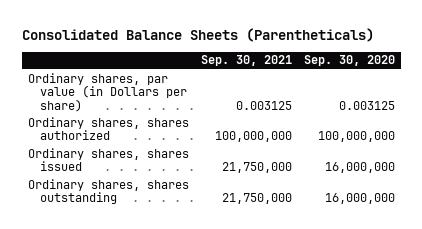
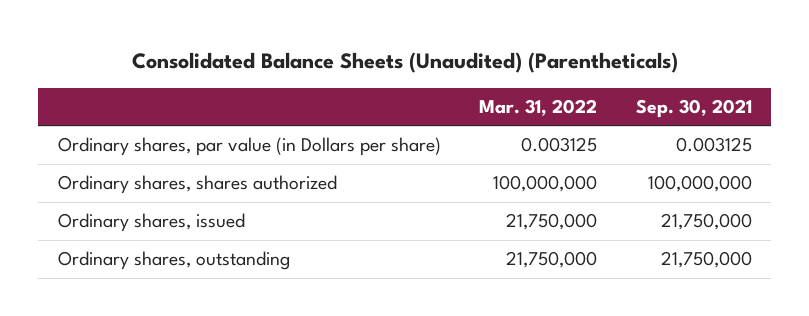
[21,27,374,42] Consolidated Balance Sheets (Parentheticals) -> [131,52,678,74] Consolidated Balance Sheets (Unaudited) (Parentheticals)
[303,55,395,67] Sep. 30, 2020 -> none
none -> [479,98,598,116] Mar. 31, 2022
[27,147,189,172] Ordinary shares, shares issued -> [57,213,245,233] Ordinary shares, issued
[27,178,189,205] Ordinary shares, shares outstanding -> [57,251,290,271] Ordinary shares, outstanding

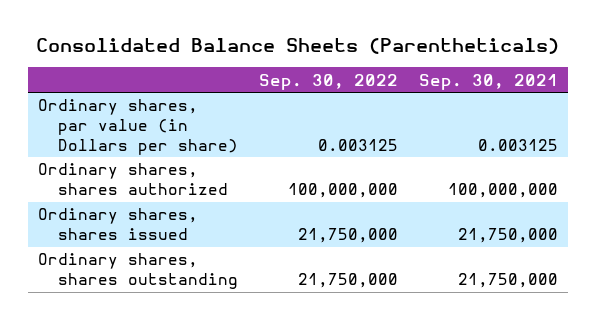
[131,52,678,74] Consolidated Balance Sheets (Unaudited) (Parentheticals) -> [35,37,559,54] Consolidated Balance Sheets (Parentheticals)
[479,98,598,116] Mar. 31, 2022 -> none
none -> [259,73,399,90] Sep. 30, 2022
[57,213,245,233] Ordinary shares, issued -> [38,208,199,241] Ordinary shares, shares issued
[57,251,290,271] Ordinary shares, outstanding -> [38,253,239,290] Ordinary shares, shares outstanding

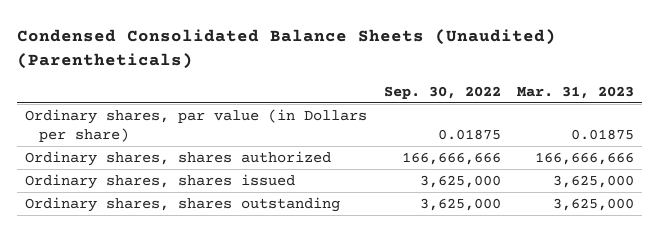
[35,37,559,54] Consolidated Balance Sheets (Parentheticals) -> [17,28,557,69] Condensed Consolidated Balance Sheets (Unaudited) (Parentheticals)
[418,73,558,90] Sep. 30, 2021 -> none
none -> [517,85,635,99] Mar. 31, 2023
[318,138,399,151] 0.003125 -> [437,128,501,140] 0.01875
[288,183,399,199] 100,000,000 -> [401,151,501,165] 166,666,666
[298,228,399,244] 21,750,000 -> [419,174,501,188] 3,625,000
[298,273,399,289] 21,750,000 -> [419,197,501,211] 3,625,000

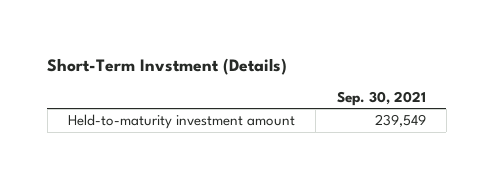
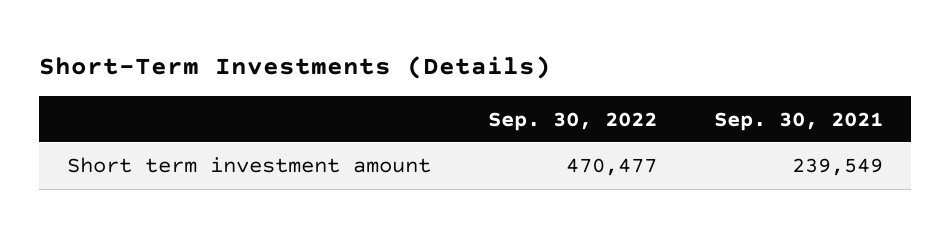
[47,57,288,75] Short-Term Invstment (Details) -> [38,55,551,79] Short-Term Investments (Details)
none -> [488,111,658,131] Sep. 30, 2022
[67,114,295,130] Held-to-maturity investment amount -> [67,157,432,174] Short term investment amount

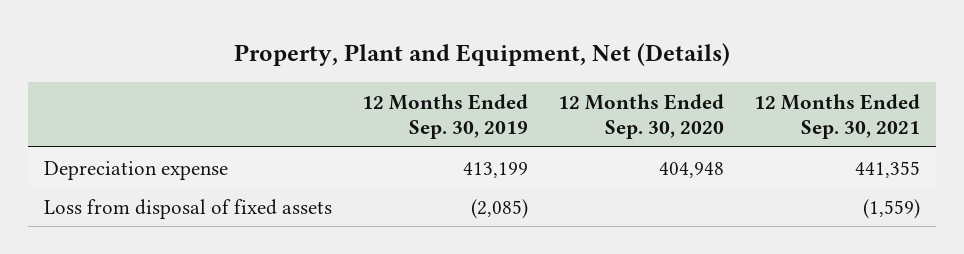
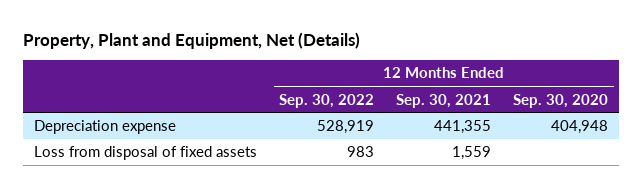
[361,93,528,140] 12 Months Ended Sep. 30, 2019 -> none
none -> [279,93,375,108] Sep. 30, 2022
[863,198,921,219] (1,559) -> [452,146,492,161] 1,559

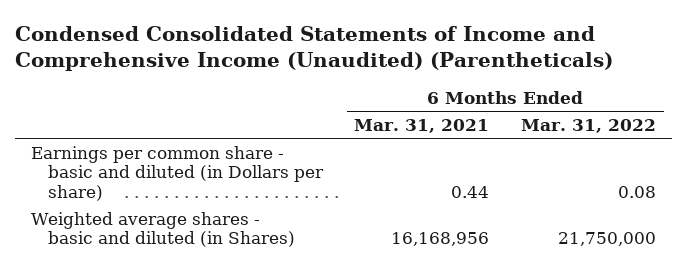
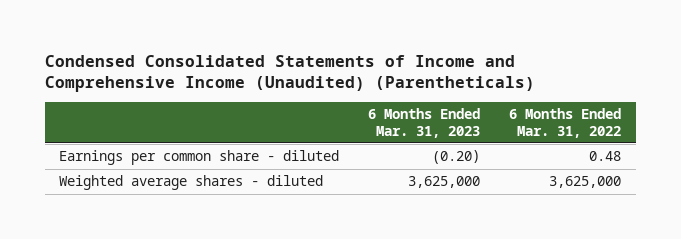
[354,118,490,133] Mar. 31, 2021 -> none
none -> [368,108,481,138] 6 Months Ended Mar. 31, 2023
[30,145,324,201] Earnings per common share - basic and diluted (in Dollars per share) -> [59,150,340,166] Earnings per common share - diluted
[618,185,657,198] 0.08 -> [589,151,622,162] 0.48
[30,211,295,248] Weighted average shares - basic and diluted (in Shares) -> [59,175,324,191] Weighted average shares - diluted
[558,232,657,247] 21,750,000 -> [549,176,622,189] 3,625,000

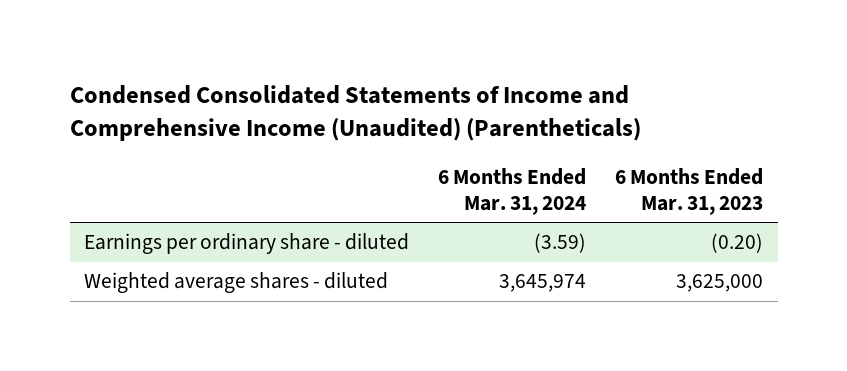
[509,108,622,138] 6 Months Ended Mar. 31, 2022 -> none
none -> [438,167,587,215] 6 Months Ended Mar. 31, 2024
[59,150,340,166] Earnings per common share - diluted -> [84,233,410,255] Earnings per ordinary share - diluted

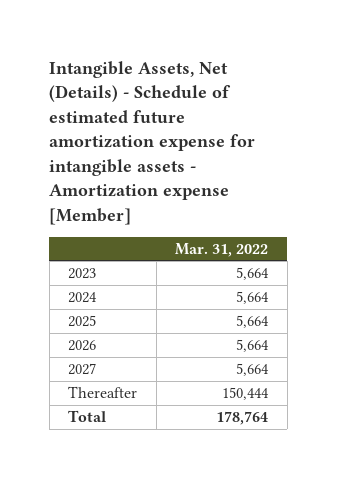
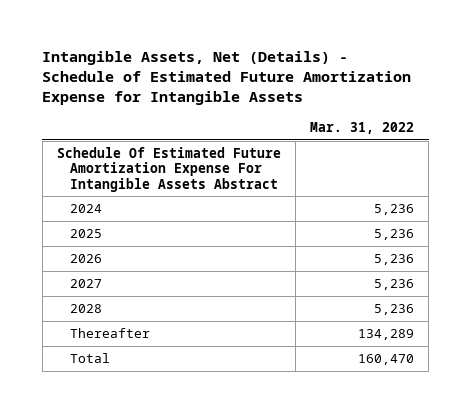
[49,60,256,225] Intangible Assets, Net (Details) - Schedule of estimated future amortization expense for intangible assets - Amortization expense [Member] -> [42,51,412,106] Intangible Assets, Net (Details) - Schedule of Estimated Future Amortization Expense for Intangible Assets
[68,267,97,279] 2023 -> none
none -> [57,146,282,192] Schedule Of Estimated Future Amortization Expense For Intangible Assets Abstract
[236,290,270,304] 5,664 -> [374,203,415,215] 5,236
[236,314,270,328] 5,664 -> [374,228,415,240] 5,236
[236,338,270,352] 5,664 -> [374,253,415,265] 5,236
[236,362,270,376] 5,664 -> [374,278,415,290] 5,236
none -> [70,303,103,313] 2028
[222,386,270,400] 150,444 -> [358,328,415,340] 134,289
[216,410,269,425] 178,764 -> [358,353,415,365] 160,470

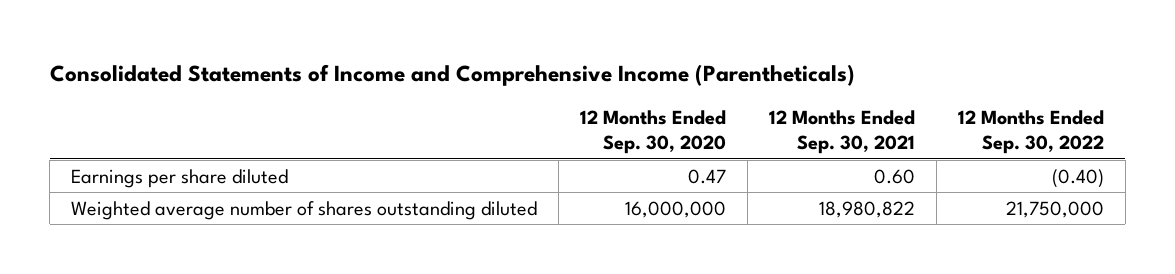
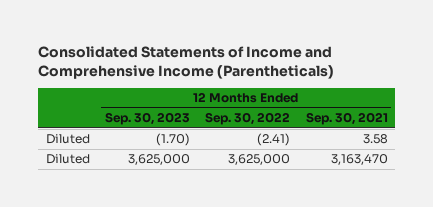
[580,110,727,155] 12 Months Ended Sep. 30, 2020 -> none
none -> [105,112,191,126] Sep. 30, 2023
[71,200,538,220] Weighted average number of shares outstanding diluted -> none
[71,168,289,188] Earnings per share diluted -> [45,134,90,145] Diluted
[873,168,915,184] 0.60 -> [362,134,388,145] 3.58
[1051,168,1104,188] (0.40) -> [257,133,291,147] (2.41)
none -> [45,154,90,165] Diluted

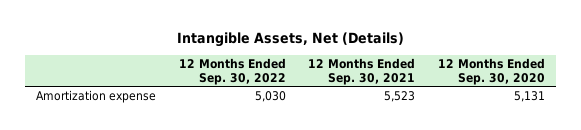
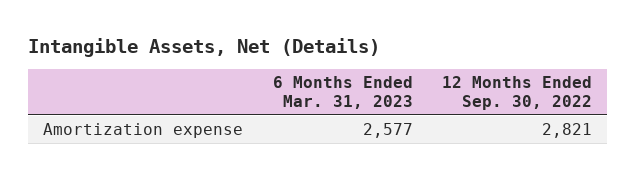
[308,57,416,85] 12 Months Ended Sep. 30, 2021 -> none
[437,57,545,85] 12 Months Ended Sep. 30, 2020 -> none
none -> [272,76,413,110] 6 Months Ended Mar. 31, 2023
[254,91,286,103] 5,030 -> [542,123,593,139] 2,821

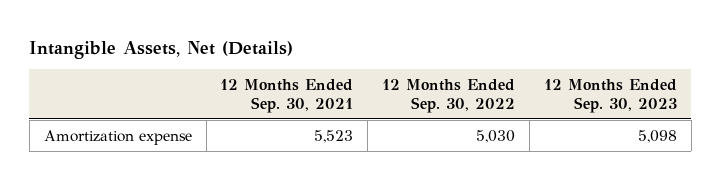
[272,76,413,110] 6 Months Ended Mar. 31, 2023 -> none
none -> [220,79,354,113] 12 Months Ended Sep. 30, 2021
none -> [543,79,677,113] 12 Months Ended Sep. 30, 2023
[542,123,593,139] 2,821 -> [476,129,516,143] 5,030

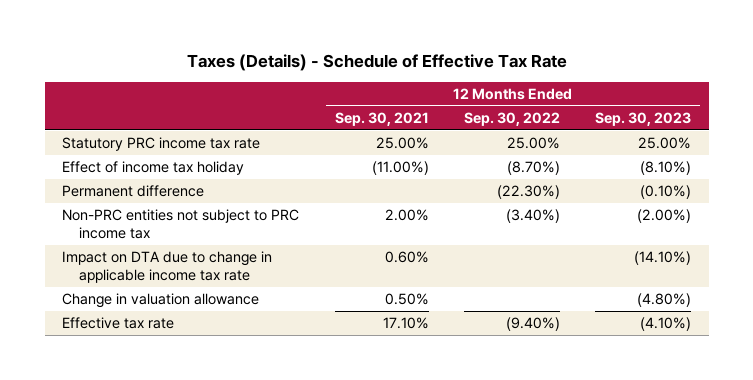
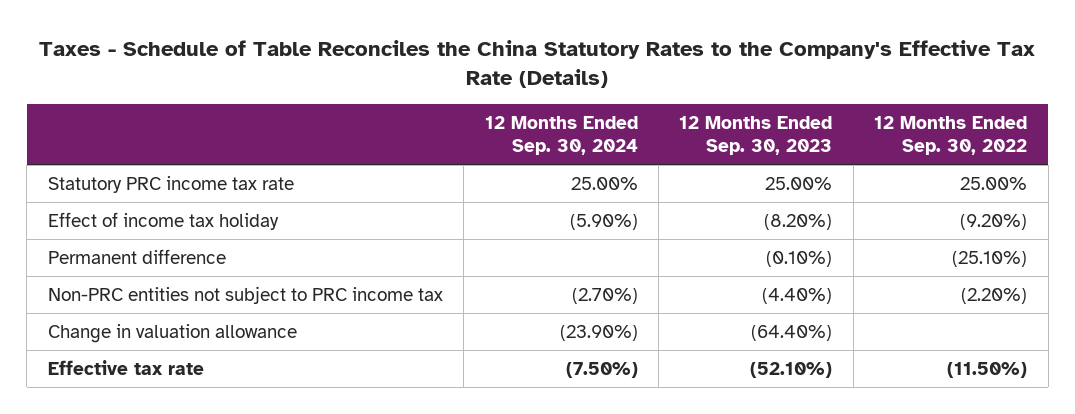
[186,54,567,72] Taxes (Details) - Schedule of Effective Tax Rate -> [39,39,1036,88] Taxes - Schedule of Table Reconciles the China Statutory Rates to the Company's Effective Tax Rate (Details)
[334,111,429,126] Sep. 30, 2021 -> none
none -> [484,115,638,155] 12 Months Ended Sep. 30, 2024
[62,251,273,284] Impact on DTA due to change in applicable income tax rate -> none
[506,161,560,176] (8.70%) -> [960,214,1028,231] (9.20%)
[640,161,692,176] (8.10%) -> [764,214,833,231] (8.20%)
[496,185,560,200] (22.30%) -> [952,251,1028,268] (25.10%)
[505,209,560,224] (3.40%) -> [961,288,1028,305] (2.20%)
[637,209,692,224] (2.00%) -> [762,288,833,305] (4.40%)
[637,293,692,308] (4.80%) -> [751,325,833,342] (64.40%)
[505,317,560,332] (9.40%) -> [947,362,1028,379] (11.50%)
[640,317,692,332] (4.10%) -> [750,362,833,379] (52.10%)

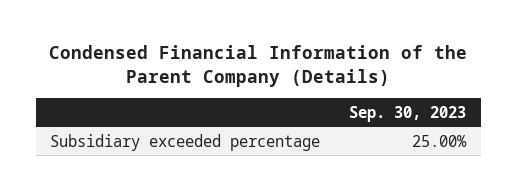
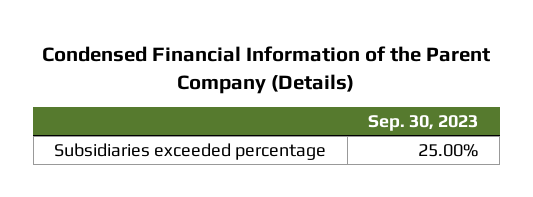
[50,133,321,151] Subsidiary exceeded percentage -> [54,142,327,160] Subsidiaries exceeded percentage

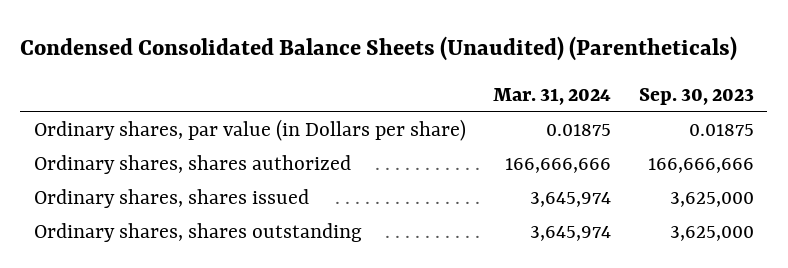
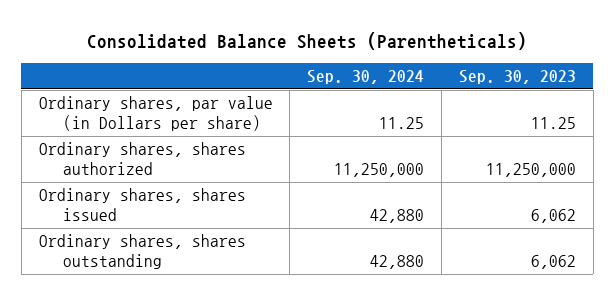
[20,35,738,61] Condensed Consolidated Balance Sheets (Unaudited) (Parentheticals) -> [87,31,528,50] Consolidated Balance Sheets (Parentheticals)
[493,87,612,105] Mar. 31, 2024 -> none
none -> [307,70,425,85] Sep. 30, 2024
[688,123,754,136] 0.01875 -> [530,117,576,130] 11.25
[647,157,754,173] 166,666,666 -> [485,163,576,178] 11,250,000
[669,191,754,207] 3,625,000 -> [530,209,576,224] 6,062
[669,225,754,241] 3,625,000 -> [530,255,576,270] 6,062

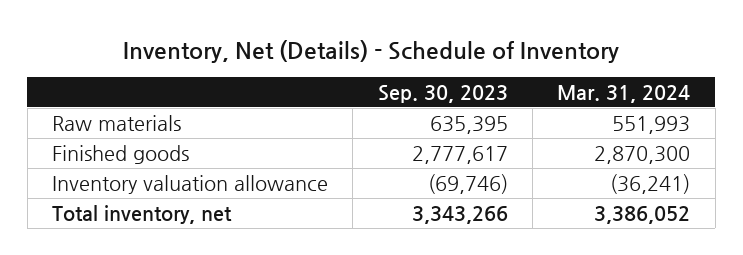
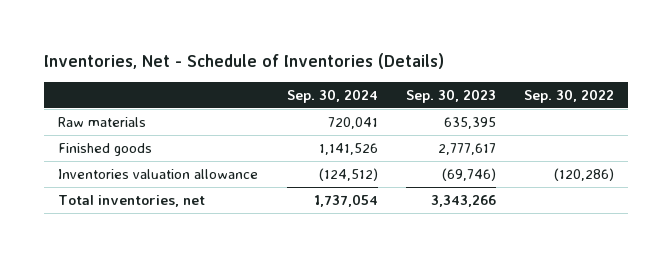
[123,39,620,63] Inventory, Net (Details) - Schedule of Inventory -> [44,52,445,69] Inventories, Net - Schedule of Inventories (Details)
[557,84,691,103] Mar. 31, 2024 -> none
none -> [286,88,378,103] Sep. 30, 2024
none -> [524,88,615,103] Sep. 30, 2022
[52,174,329,194] Inventory valuation allowance -> [58,169,259,180] Inventories valuation allowance
[52,204,233,224] Total inventory, net -> [58,195,206,208] Total inventories, net

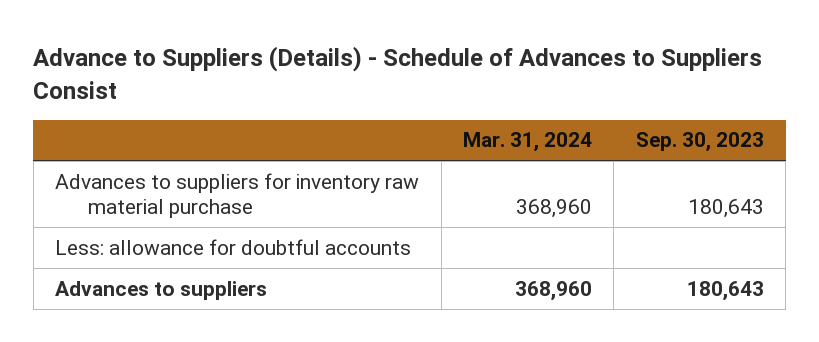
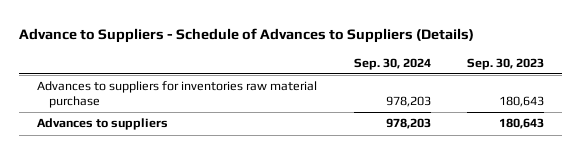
[33,45,763,99] Advance to Suppliers (Details) - Schedule of Advances to Suppliers Consist -> [19,27,475,43] Advance to Suppliers - Schedule of Advances to Suppliers (Details)
[463,132,593,153] Mar. 31, 2024 -> none
none -> [353,57,431,70] Sep. 30, 2024
[55,238,412,255] Less: allowance for doubtful accounts -> none
[55,172,420,219] Advances to suppliers for inventory raw material purchase -> [37,81,318,109] Advances to suppliers for inventories raw material purchase

